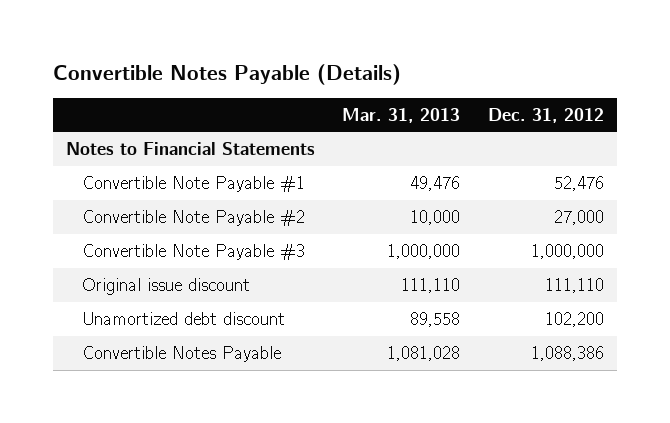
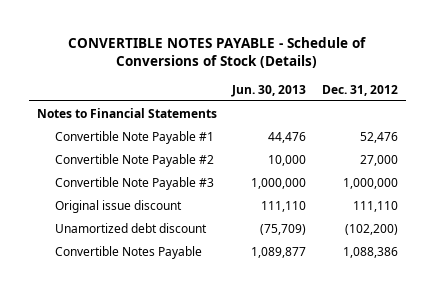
[52,64,401,86] Convertible Notes Payable (Details) -> [68,36,367,69] CONVERTIBLE NOTES PAYABLE - Schedule of Conversions of Stock (Details)
[342,107,461,123] Mar. 31, 2013 -> none
none -> [231,84,307,97] Jun. 30, 2013
[544,311,604,327] 102,200 -> [344,223,398,235] (102,200)

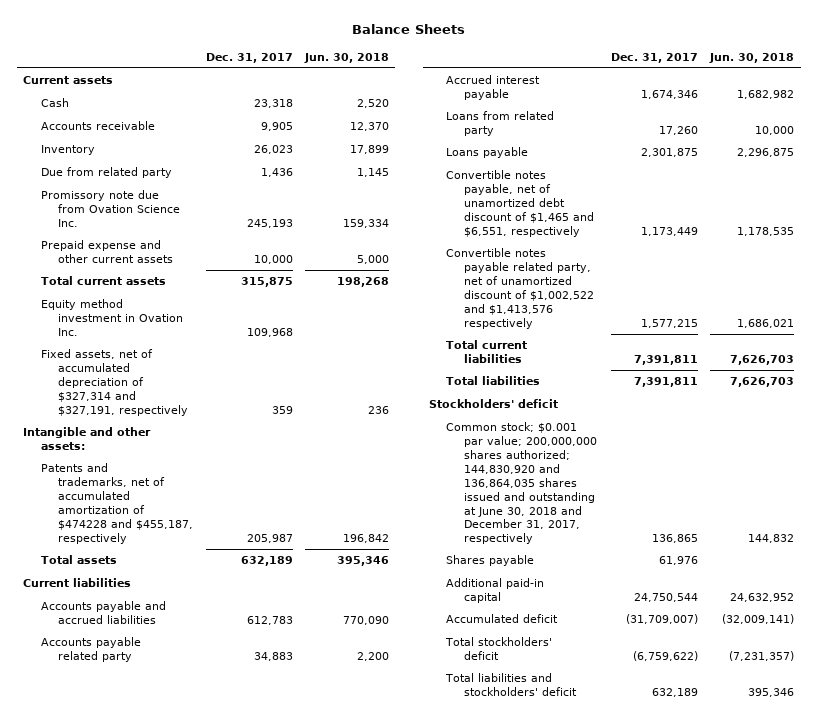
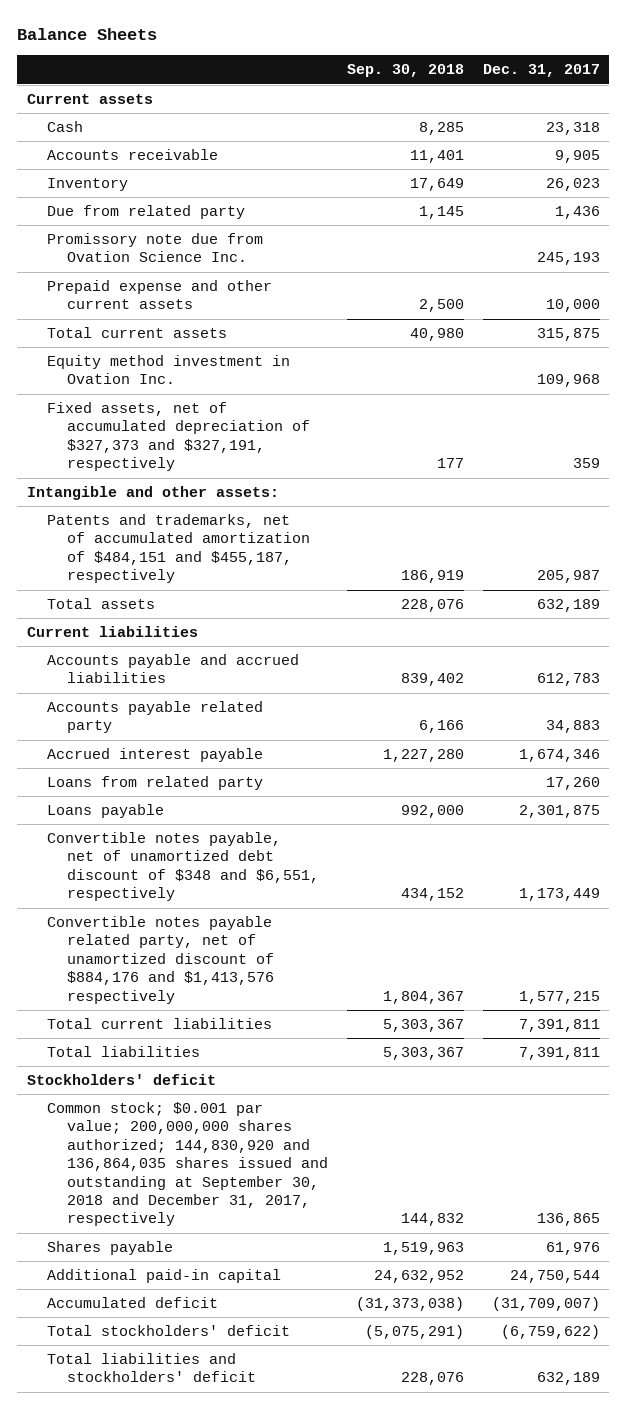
[303,52,389,63] Jun. 30, 2018 -> none
none -> [346,64,464,78] Sep. 30, 2018
[40,349,189,416] Fixed assets, net of accumulated depreciation of $327,314 and $327,191, respectively -> [46,402,311,472] Fixed assets, net of accumulated depreciation of $327,373 and $327,191, respectively
[40,463,194,544] Patents and trademarks, net of accumulated amortization of $474228 and $455,187, respectively -> [46,514,311,584] Patents and trademarks, net of accumulated amortization of $484,151 and $455,187, respectively
[446,170,594,237] Convertible notes payable, net of unamortized debt discount of $1,465 and $6,551, respectively -> [46,832,320,902] Convertible notes payable, net of unamortized debt discount of $348 and $6,551, respectively
[446,248,594,329] Convertible notes payable related party, net of unamortized discount of $1,002,522 and $1,413,576 respectively -> [46,916,275,1004] Convertible notes payable related party, net of unamortized discount of $884,176 and $1,413,576 respectively
[446,422,597,545] Common stock; $0.001 par value; 200,000,000 shares authorized; 144,830,920 and 136,864,035 shares issued and outstanding at June 30, 2018 and December 31, 2017, respectively -> [46,1102,329,1227] Common stock; $0.001 par value; 200,000,000 shares authorized; 144,830,920 and 136,864,035 shares issued and outstanding at September 30, 2018 and December 31, 2017, respectively

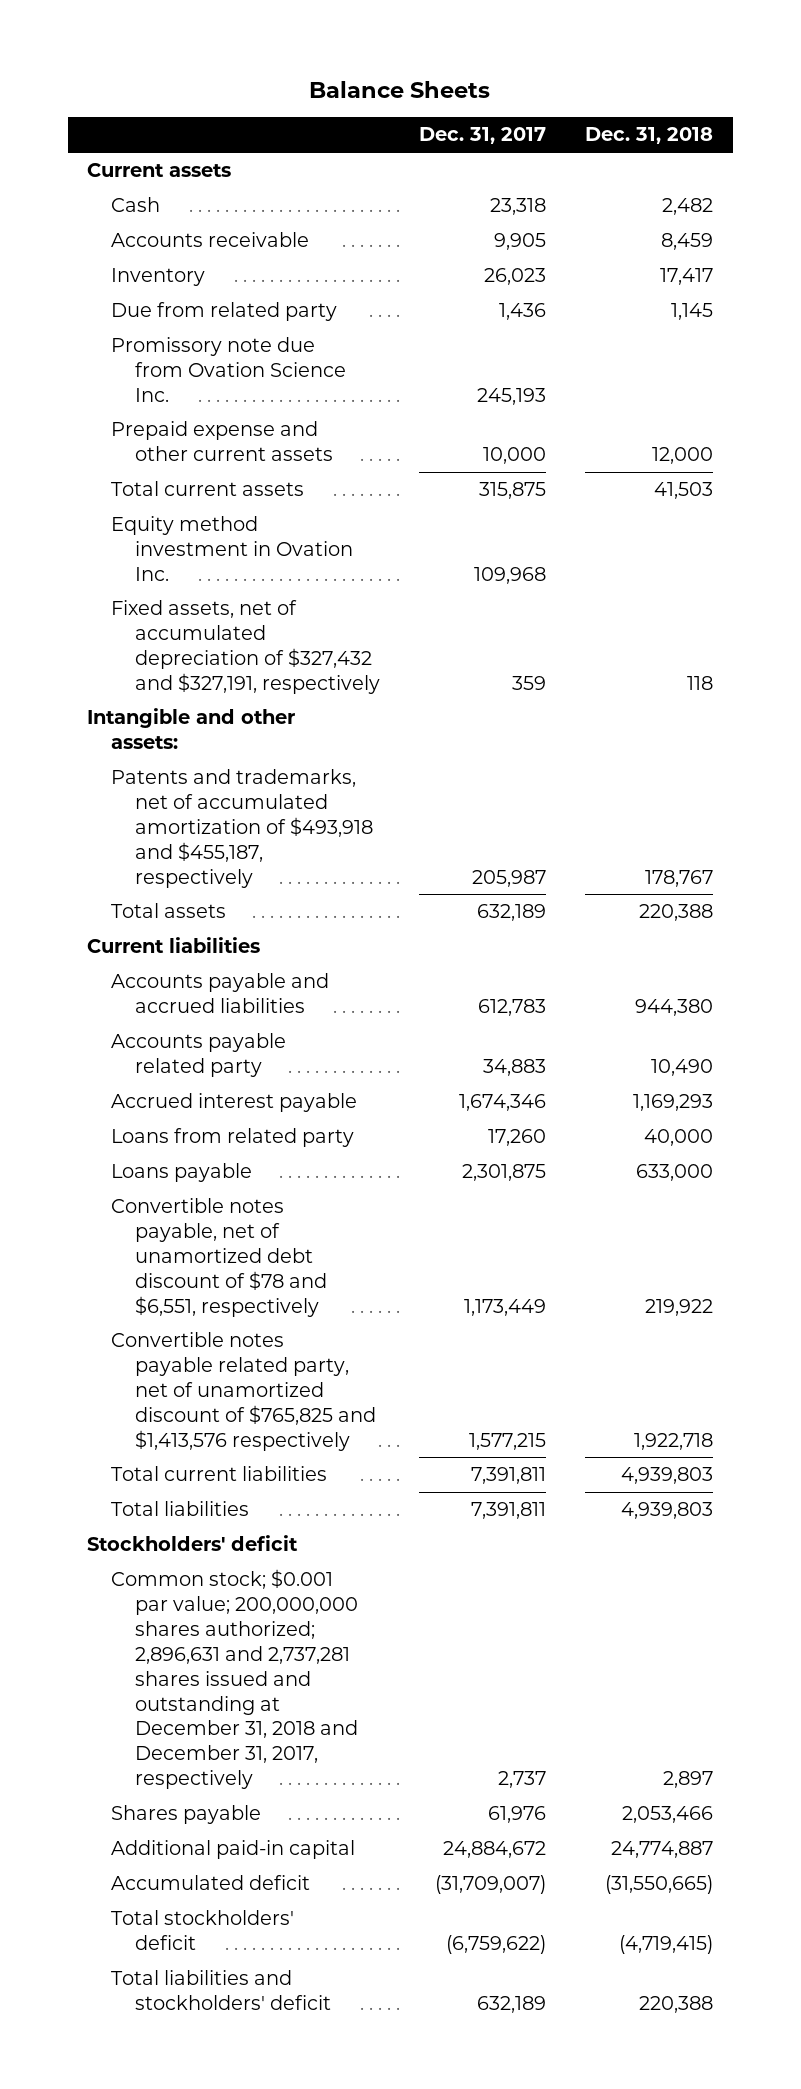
[346,64,464,78] Sep. 30, 2018 -> none
none -> [585,127,714,145] Dec. 31, 2018
[46,402,311,472] Fixed assets, net of accumulated depreciation of $327,373 and $327,191, respectively -> [111,600,380,694] Fixed assets, net of accumulated depreciation of $327,432 and $327,191, respectively
[46,514,311,584] Patents and trademarks, net of accumulated amortization of $484,151 and $455,187, respectively -> [111,769,373,888] Patents and trademarks, net of accumulated amortization of $493,918 and $455,187, respectively
[46,832,320,902] Convertible notes payable, net of unamortized debt discount of $348 and $6,551, respectively -> [111,1198,327,1317] Convertible notes payable, net of unamortized debt discount of $78 and $6,551, respectively
[46,916,275,1004] Convertible notes payable related party, net of unamortized discount of $884,176 and $1,413,576 respectively -> [111,1332,376,1451] Convertible notes payable related party, net of unamortized discount of $765,825 and $1,413,576 respectively
[46,1102,329,1227] Common stock; $0.001 par value; 200,000,000 shares authorized; 144,830,920 and 136,864,035 shares issued and outstanding at September 30, 2018 and December 31, 2017, respectively -> [111,1569,358,1790] Common stock; $0.001 par value; 200,000,000 shares authorized; 2,896,631 and 2,737,281 shares issued and outstanding at December 31, 2018 and December 31, 2017, respectively
[536,1213,600,1227] 136,865 -> [498,1771,547,1789] 2,737
[509,1270,600,1284] 24,750,544 -> [443,1841,547,1859] 24,884,672

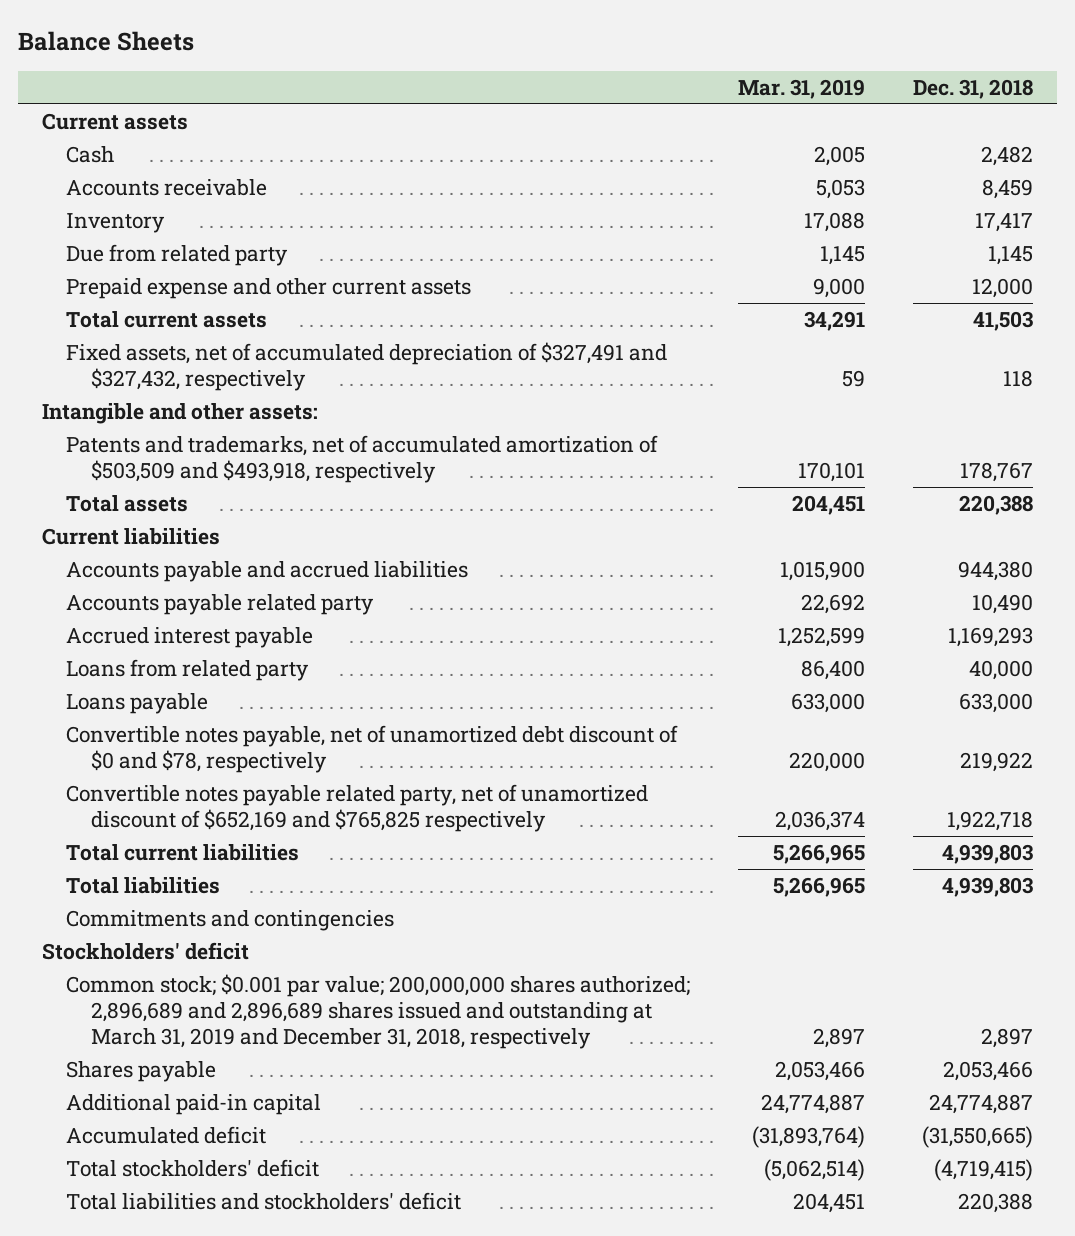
[419,127,547,145] Dec. 31, 2017 -> none
none -> [738,78,866,99] Mar. 31, 2019
[111,337,346,402] Promissory note due from Ovation Science Inc. -> none
[111,516,353,581] Equity method investment in Ovation Inc. -> none
[111,600,380,694] Fixed assets, net of accumulated depreciation of $327,432 and $327,191, respectively -> [66,342,668,392] Fixed assets, net of accumulated depreciation of $327,491 and $327,432, respectively
[111,769,373,888] Patents and trademarks, net of accumulated amortization of $493,918 and $455,187, respectively -> [66,435,659,484] Patents and trademarks, net of accumulated amortization of $503,509 and $493,918, respectively
[111,1198,327,1317] Convertible notes payable, net of unamortized debt discount of $78 and $6,551, respectively -> [66,725,679,774] Convertible notes payable, net of unamortized debt discount of $0 and $78, respectively
[111,1332,376,1451] Convertible notes payable related party, net of unamortized discount of $765,825 and $1,413,576 respectively -> [66,784,649,833] Convertible notes payable related party, net of unamortized discount of $652,169 and $765,825 respectively
none -> [66,910,395,932] Commitments and contingencies
[111,1569,358,1790] Common stock; $0.001 par value; 200,000,000 shares authorized; 2,896,631 and 2,737,281 shares issued and outstanding at December 31, 2018 and December 31, 2017, respectively -> [66,974,691,1050] Common stock; $0.001 par value; 200,000,000 shares authorized; 2,896,689 and 2,896,689 shares issued and outstanding at March 31, 2019 and December 31, 2018, respectively

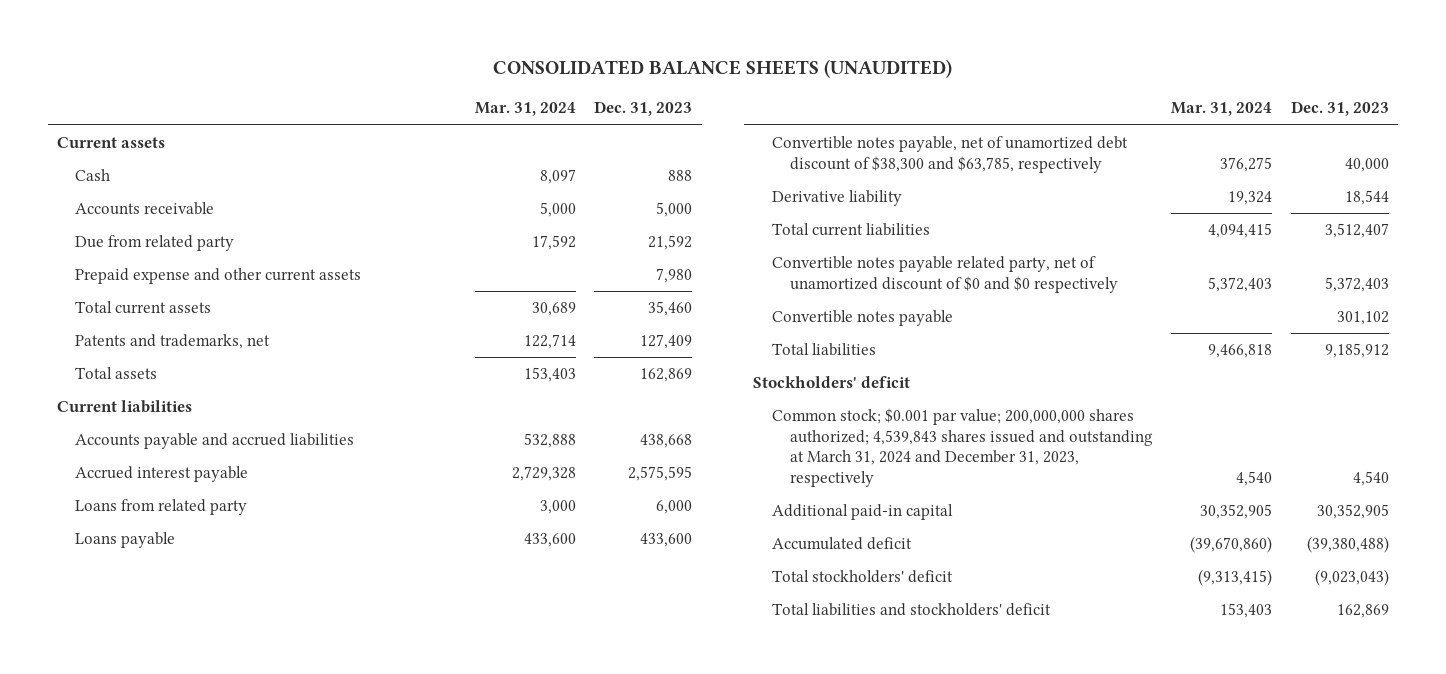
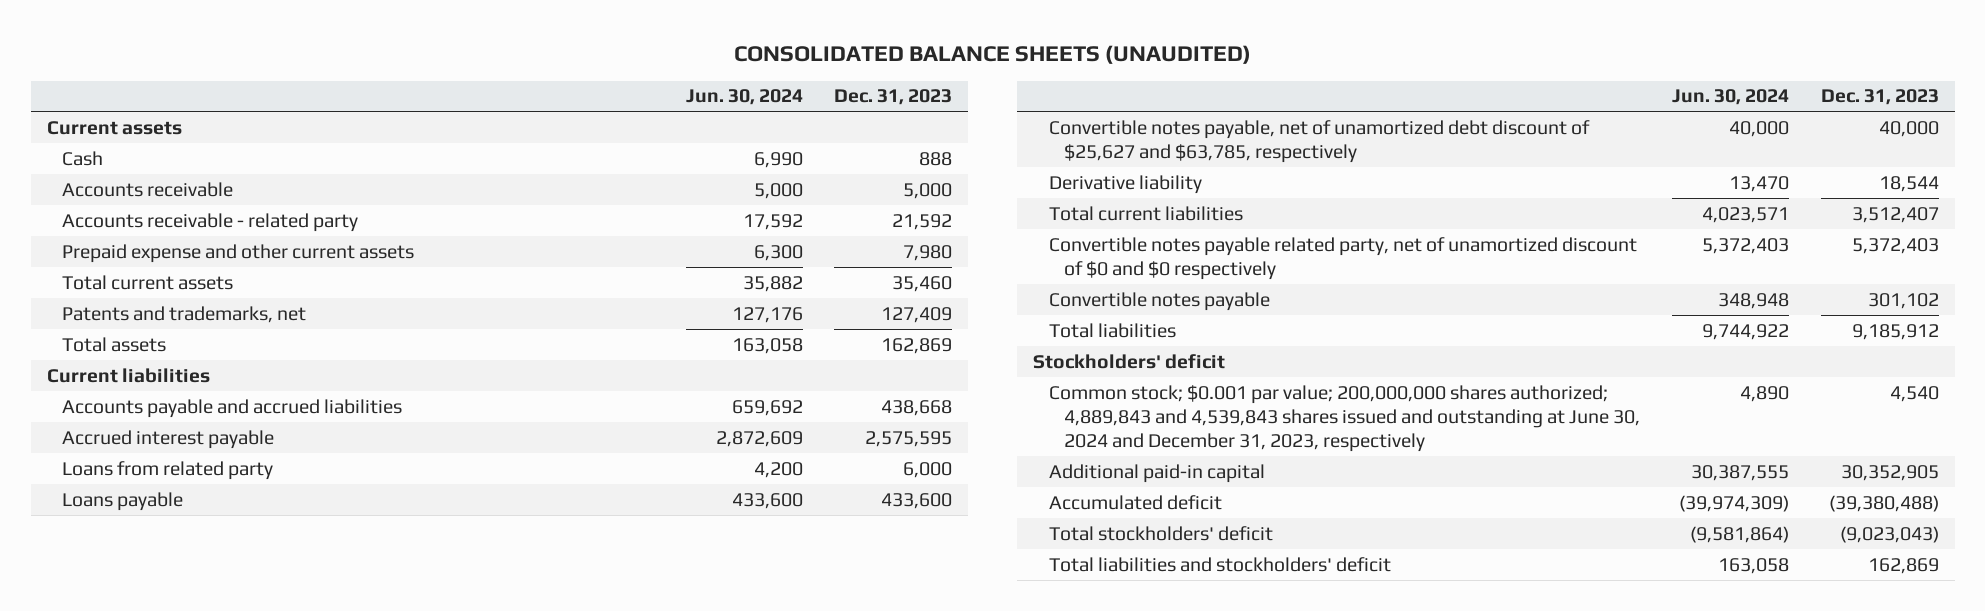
[475,102,577,117] Mar. 31, 2024 -> none
none -> [685,89,803,106] Jun. 30, 2024
[75,235,235,252] Due from related party -> [62,212,359,232] Accounts receivable - related party
[771,136,1128,173] Convertible notes payable, net of unamortized debt discount of $38,300 and $63,785, respectively -> [1048,119,1590,164] Convertible notes payable, net of unamortized debt discount of $25,627 and $63,785, respectively
[771,408,1154,488] Common stock; $0.001 par value; 200,000,000 shares authorized; 4,539,843 shares issued and outstanding at March 31, 2024 and December 31, 2023, respectively -> [1048,384,1641,453] Common stock; $0.001 par value; 200,000,000 shares authorized; 4,889,843 and 4,539,843 shares issued and outstanding at June 30, 2024 and December 31, 2023, respectively

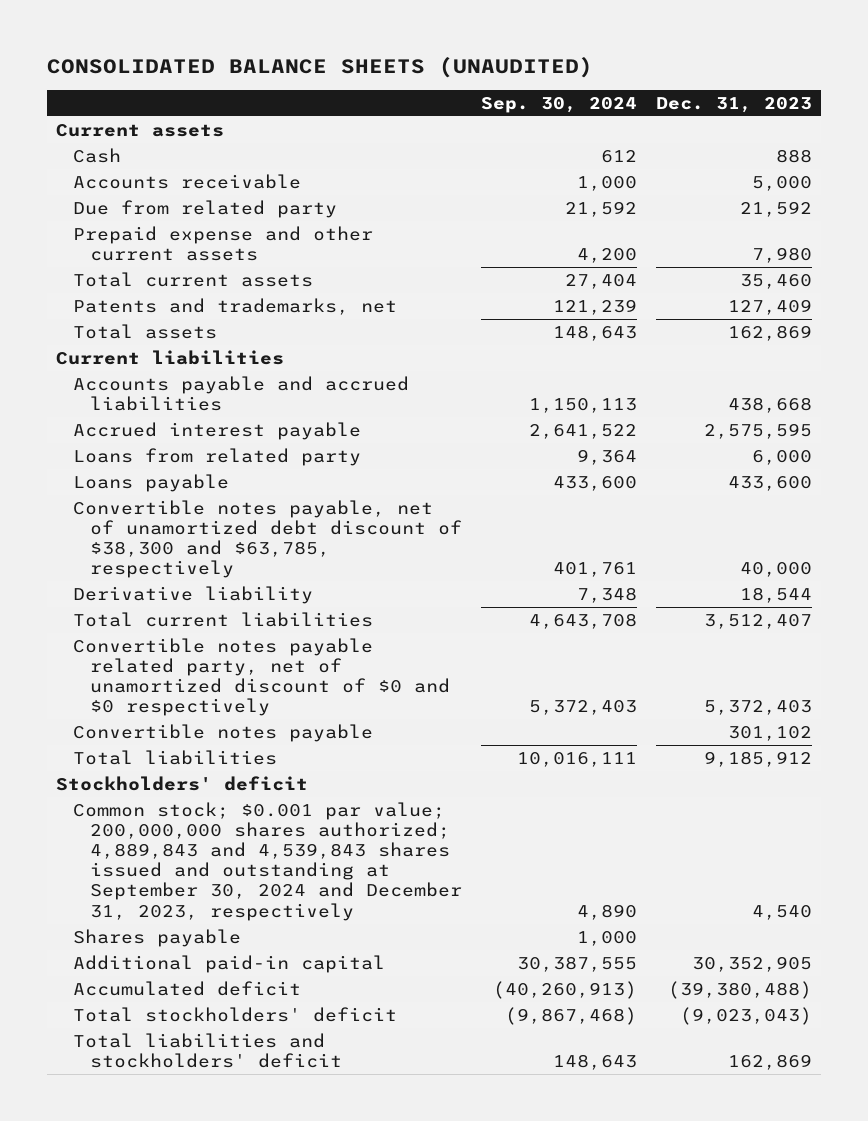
[685,89,803,106] Jun. 30, 2024 -> none
none -> [480,96,637,113] Sep. 30, 2024
[62,212,359,232] Accounts receivable - related party -> [72,199,337,218] Due from related party
[1048,119,1590,164] Convertible notes payable, net of unamortized debt discount of $25,627 and $63,785, respectively -> [72,499,462,579] Convertible notes payable, net of unamortized debt discount of $38,300 and $63,785, respectively
[1048,384,1641,453] Common stock; $0.001 par value; 200,000,000 shares authorized; 4,889,843 and 4,539,843 shares issued and outstanding at June 30, 2024 and December 31, 2023, respectively -> [72,801,462,921] Common stock; $0.001 par value; 200,000,000 shares authorized; 4,889,843 and 4,539,843 shares issued and outstanding at September 30, 2024 and December 31, 2023, respectively
none -> [72,928,241,947] Shares payable

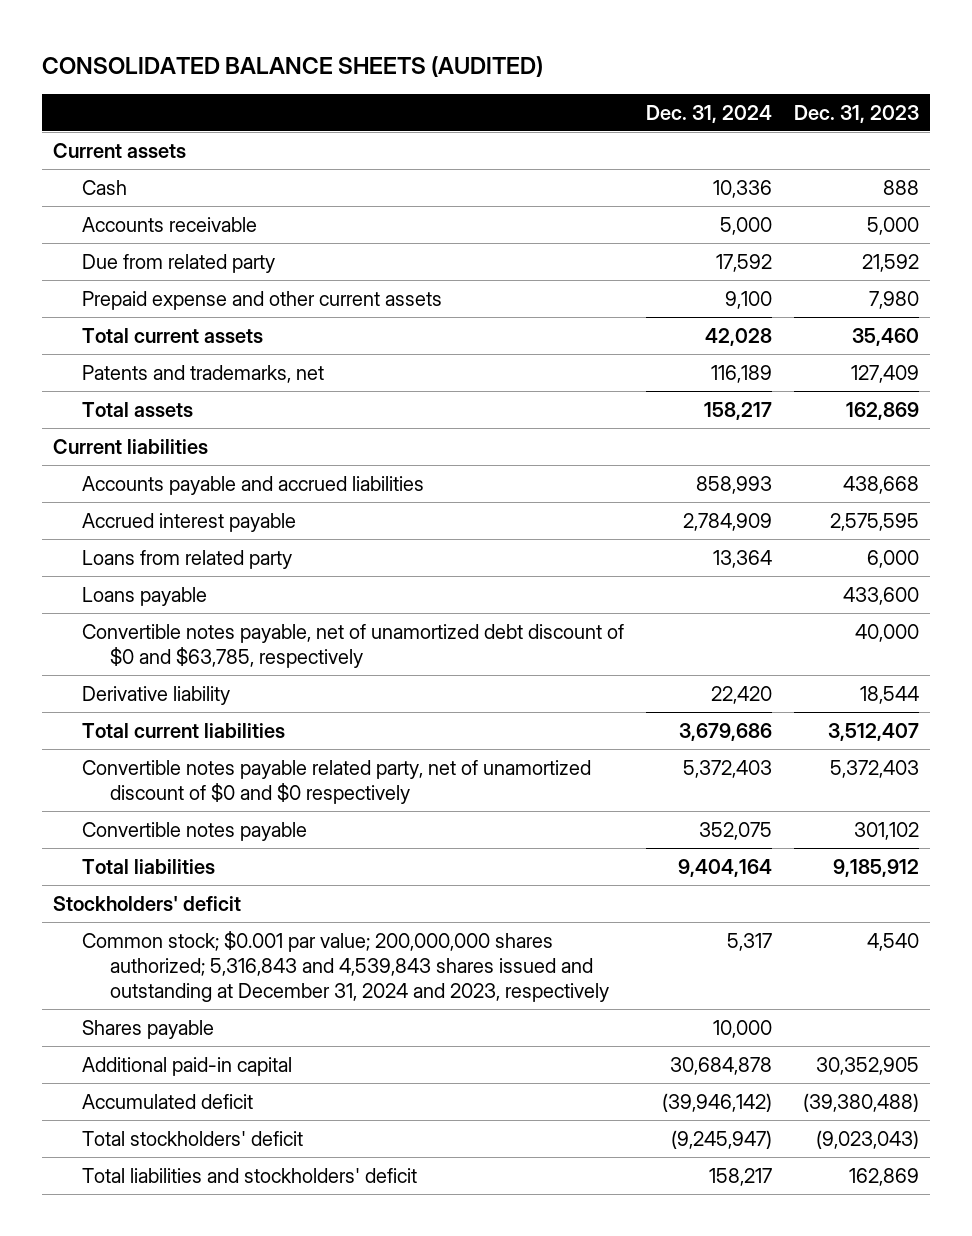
[46,57,593,79] CONSOLIDATED BALANCE SHEETS (UNAUDITED) -> [42,55,544,77] CONSOLIDATED BALANCE SHEETS (AUDITED)
[480,96,637,113] Sep. 30, 2024 -> none
none -> [645,104,772,123] Dec. 31, 2024
[72,499,462,579] Convertible notes payable, net of unamortized debt discount of $38,300 and $63,785, respectively -> [81,623,624,669] Convertible notes payable, net of unamortized debt discount of $0 and $63,785, respectively
[72,801,462,921] Common stock; $0.001 par value; 200,000,000 shares authorized; 4,889,843 and 4,539,843 shares issued and outstanding at September 30, 2024 and December 31, 2023, respectively -> [81,930,609,1003] Common stock; $0.001 par value; 200,000,000 shares authorized; 5,316,843 and 4,539,843 shares issued and outstanding at December 31, 2024 and 2023, respectively

